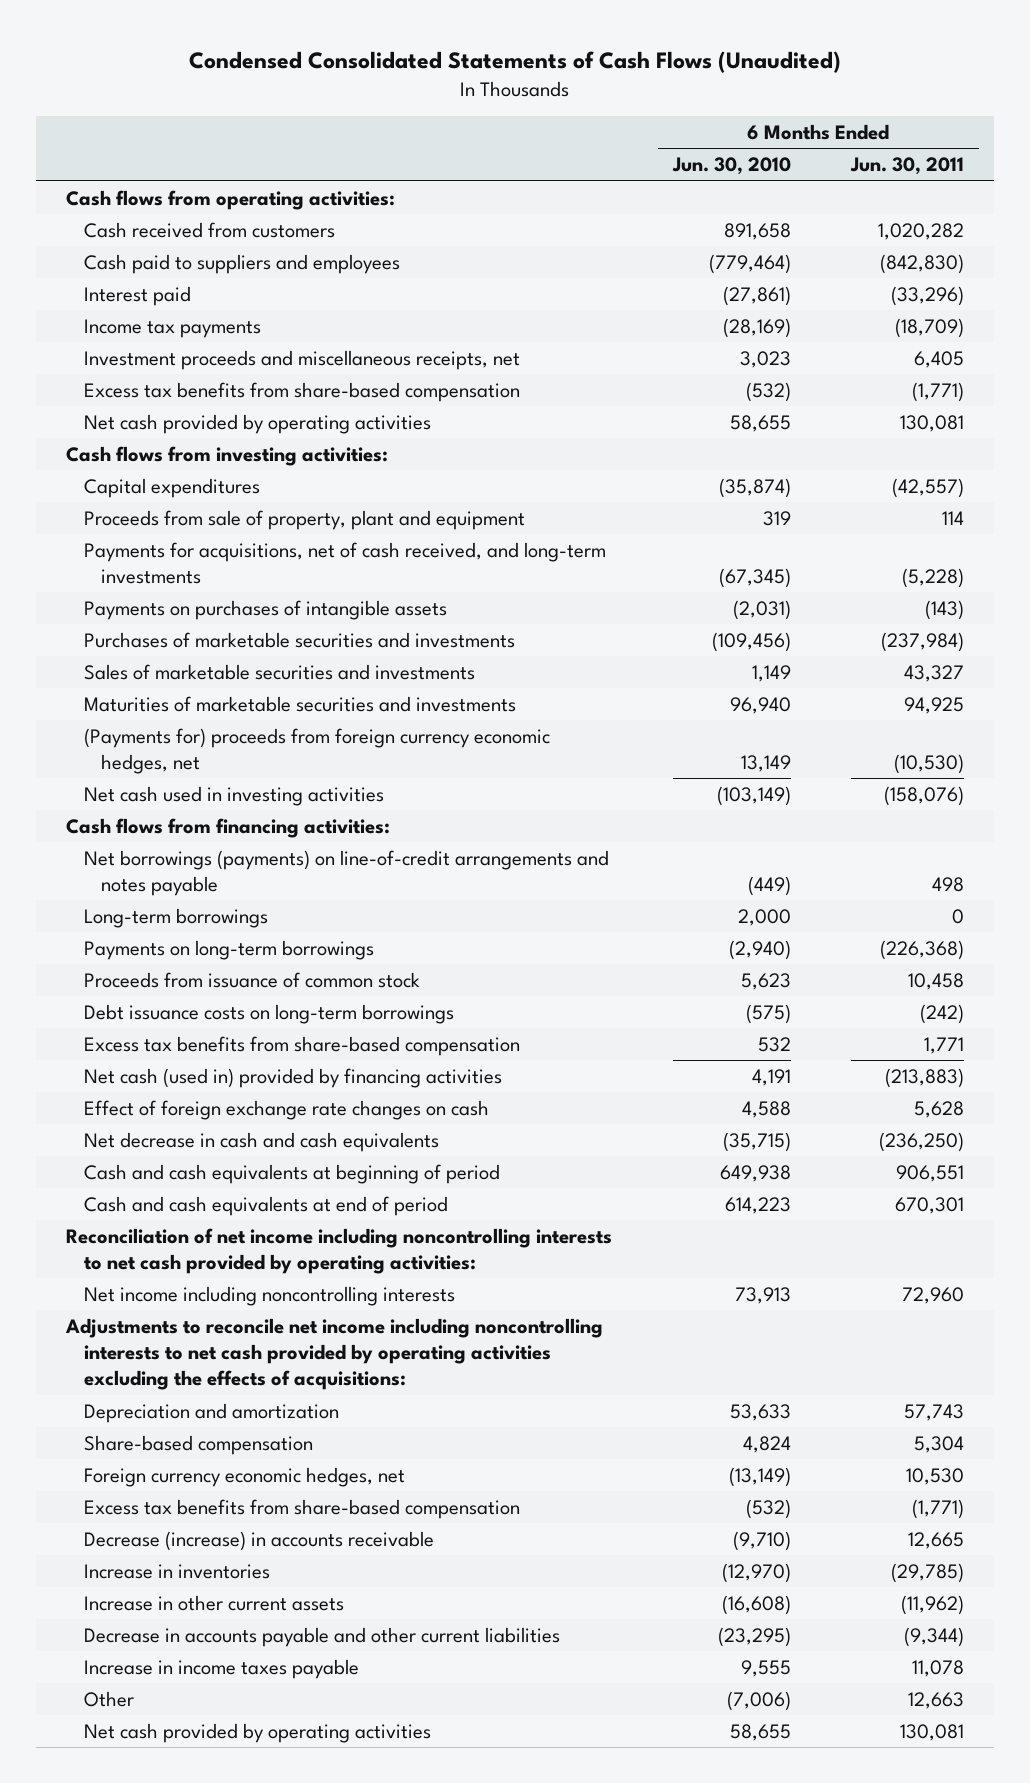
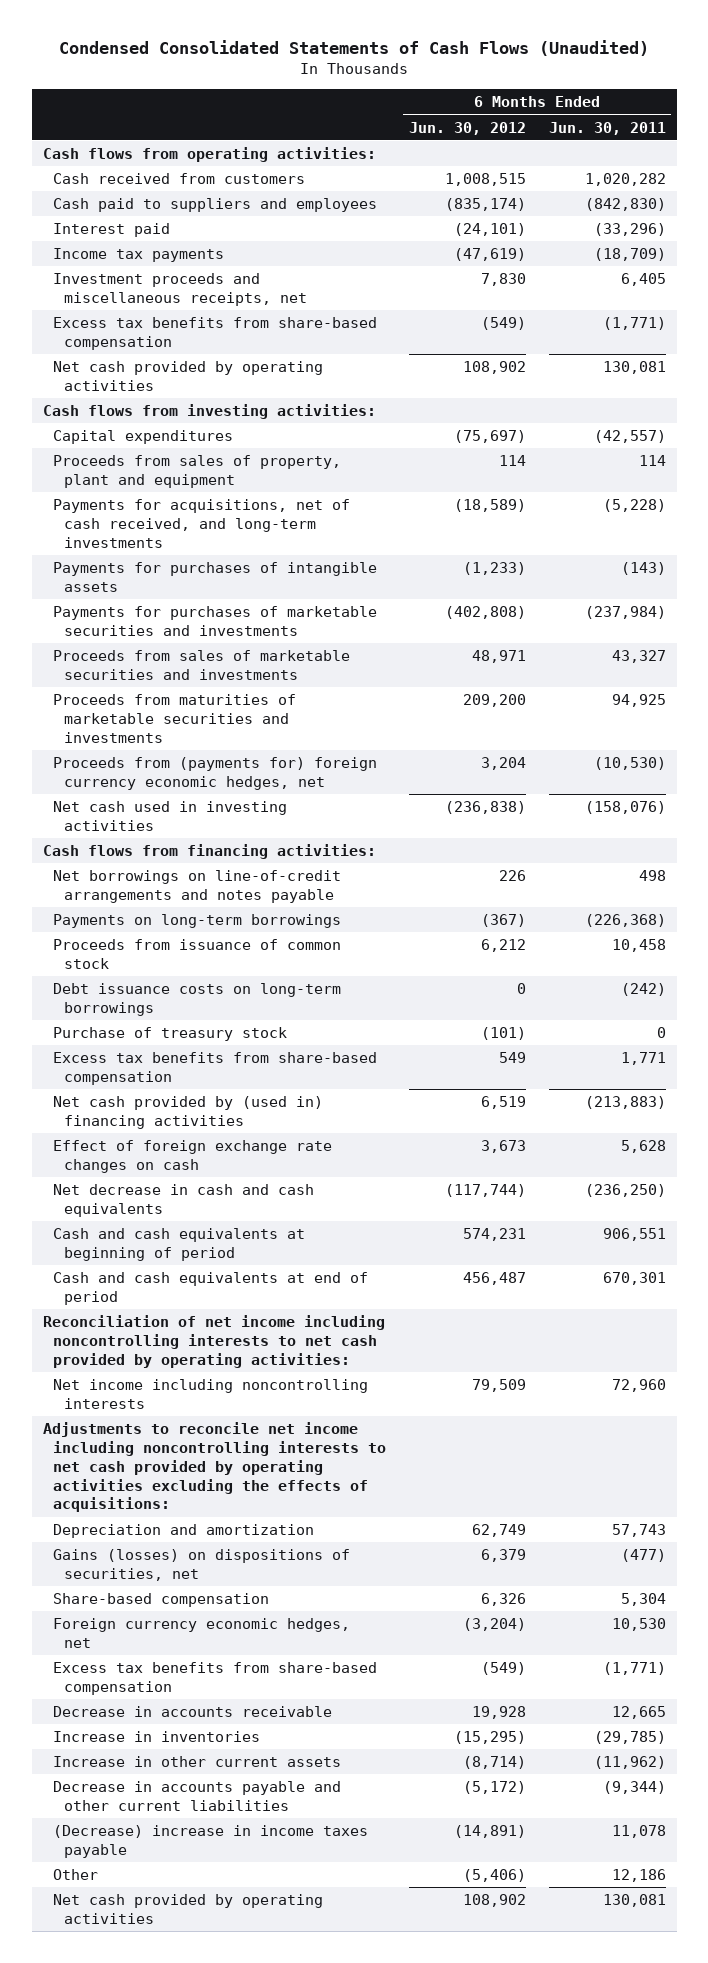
[671,157,791,176] Jun. 30, 2010 -> none
none -> [408,121,526,135] Jun. 30, 2012
[83,509,525,530] Proceeds from sale of property, plant and equipment -> [53,455,342,488] Proceeds from sales of property, plant and equipment
[83,599,447,620] Payments on purchases of intangible assets -> [53,562,378,592] Payments for purchases of intangible assets
[83,631,515,648] Purchases of marketable securities and investments -> [53,606,378,636] Payments for purchases of marketable securities and investments
[83,663,475,680] Sales of marketable securities and investments -> [53,650,351,680] Proceeds from sales of marketable securities and investments
[83,695,516,712] Maturities of marketable securities and investments -> [53,694,297,743] Proceeds from maturities of marketable securities and investments
[83,727,550,775] (Payments for) proceeds from foreign currency economic hedges, net -> [53,757,378,790] Proceeds from (payments for) foreign currency economic hedges, net
[83,907,268,928] Long-term borrowings -> none
[83,849,609,897] Net borrowings (payments) on line-of-credit arrangements and notes payable -> [53,870,342,903] Net borrowings on line-of-credit arrangements and notes payable
none -> [53,1027,288,1042] Purchase of treasury stock
[83,1067,502,1088] Net cash (used in) provided by financing activities -> [53,1096,324,1129] Net cash provided by (used in) financing activities
none -> [53,1549,351,1581] Gains (losses) on dispositions of securities, net
[83,1530,434,1551] Decrease (increase) in accounts receivable -> [53,1706,333,1718] Decrease in accounts receivable
[83,1658,359,1679] Increase in income taxes payable -> [53,1825,369,1858] (Decrease) increase in income taxes payable
[907,1691,964,1709] 12,663 -> [611,1869,666,1883] 12,186

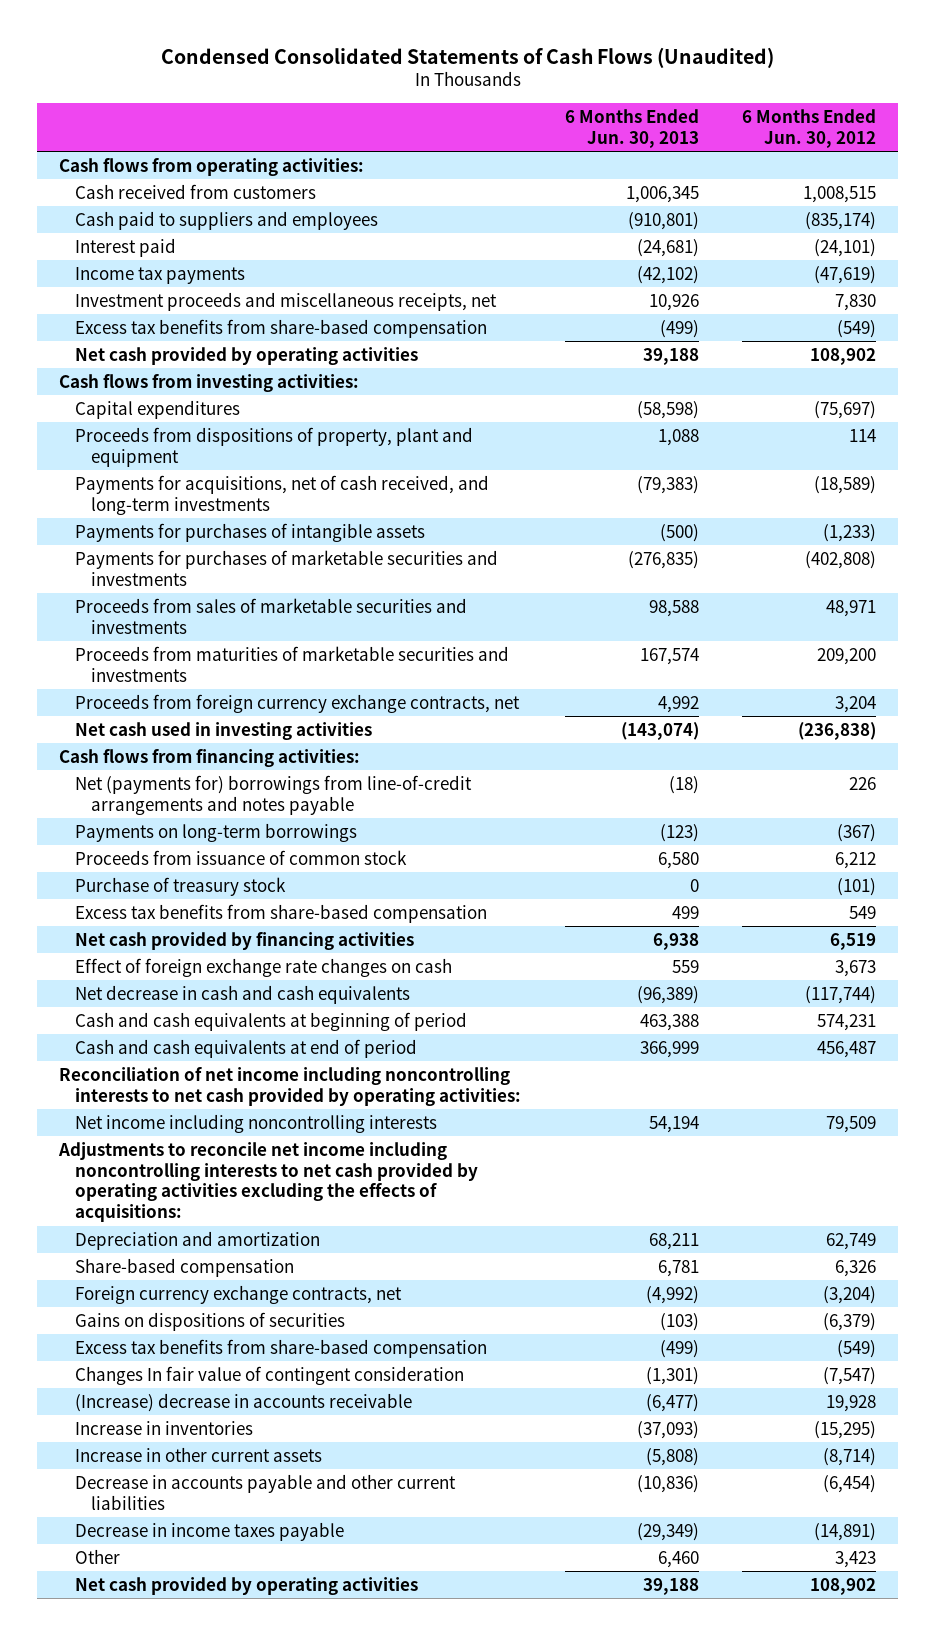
[548,121,666,135] Jun. 30, 2011 -> none
none -> [564,109,699,148] 6 Months Ended Jun. 30, 2013
[53,455,342,488] Proceeds from sales of property, plant and equipment -> [74,426,473,467] Proceeds from dispositions of property, plant and equipment
[53,757,378,790] Proceeds from (payments for) foreign currency economic hedges, net -> [74,693,520,713] Proceeds from foreign currency exchange contracts, net
[53,870,342,903] Net borrowings on line-of-credit arrangements and notes payable -> [74,774,472,815] Net (payments for) borrowings from line-of-credit arrangements and notes payable
[53,983,342,1016] Debt issuance costs on long-term borrowings -> none
[53,1096,324,1129] Net cash provided by (used in) financing activities -> [74,931,414,950] Net cash provided by financing activities
[53,1549,351,1581] Gains (losses) on dispositions of securities, net -> none
[53,1618,351,1648] Foreign currency economic hedges, net -> [74,1284,402,1304] Foreign currency exchange contracts, net
none -> [74,1311,345,1331] Gains on dispositions of securities
none -> [74,1365,464,1385] Changes In fair value of contingent consideration
[53,1706,333,1718] Decrease in accounts receivable -> [74,1392,412,1412] (Increase) decrease in accounts receivable
[462,1781,526,1795] (5,172) -> [823,1474,877,1493] (6,454)
[53,1825,369,1858] (Decrease) increase in income taxes payable -> [74,1521,344,1541] Decrease in income taxes payable
[462,1869,526,1883] (5,406) -> [835,1550,877,1568] 3,423

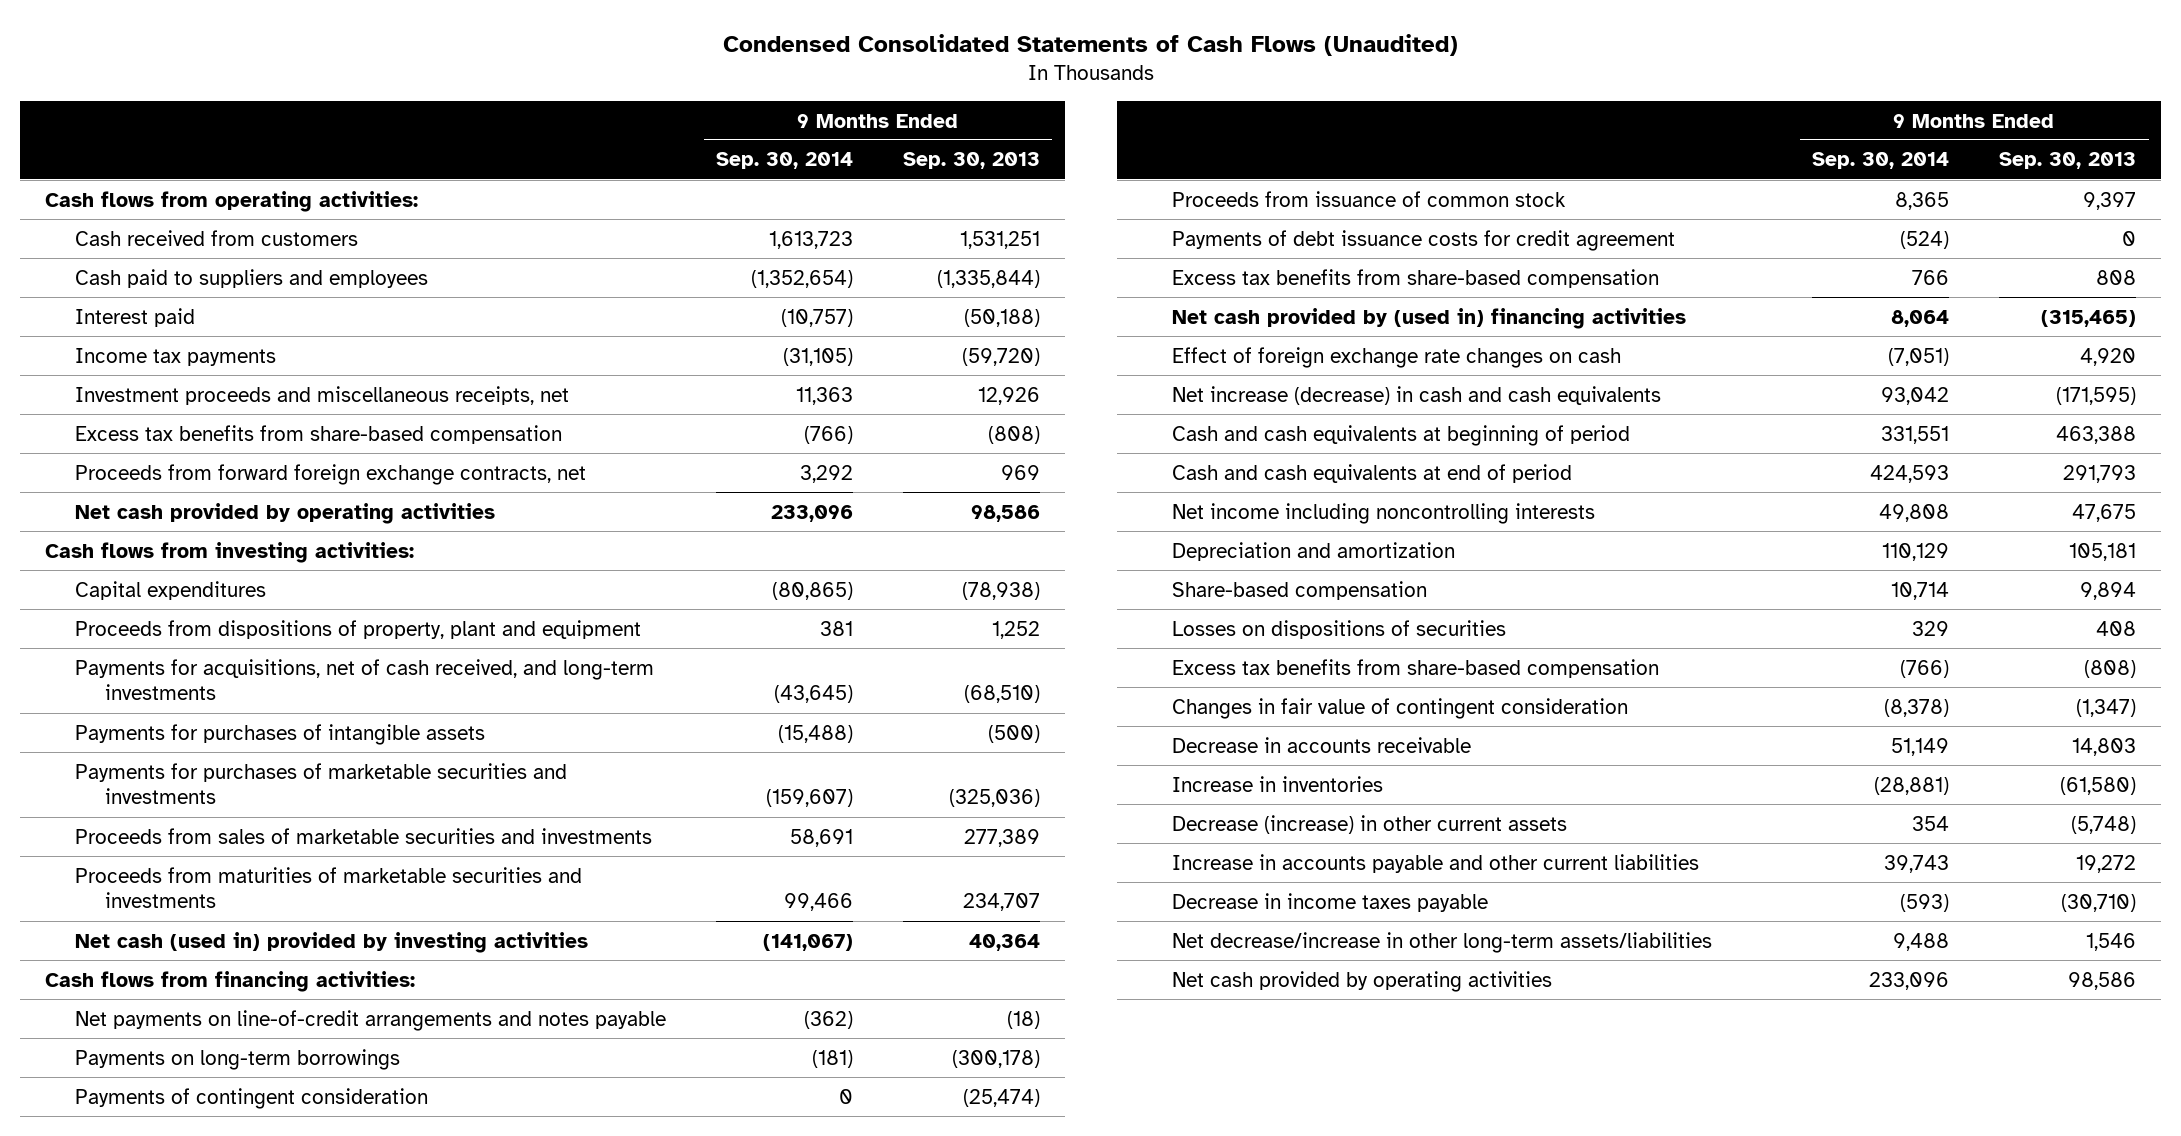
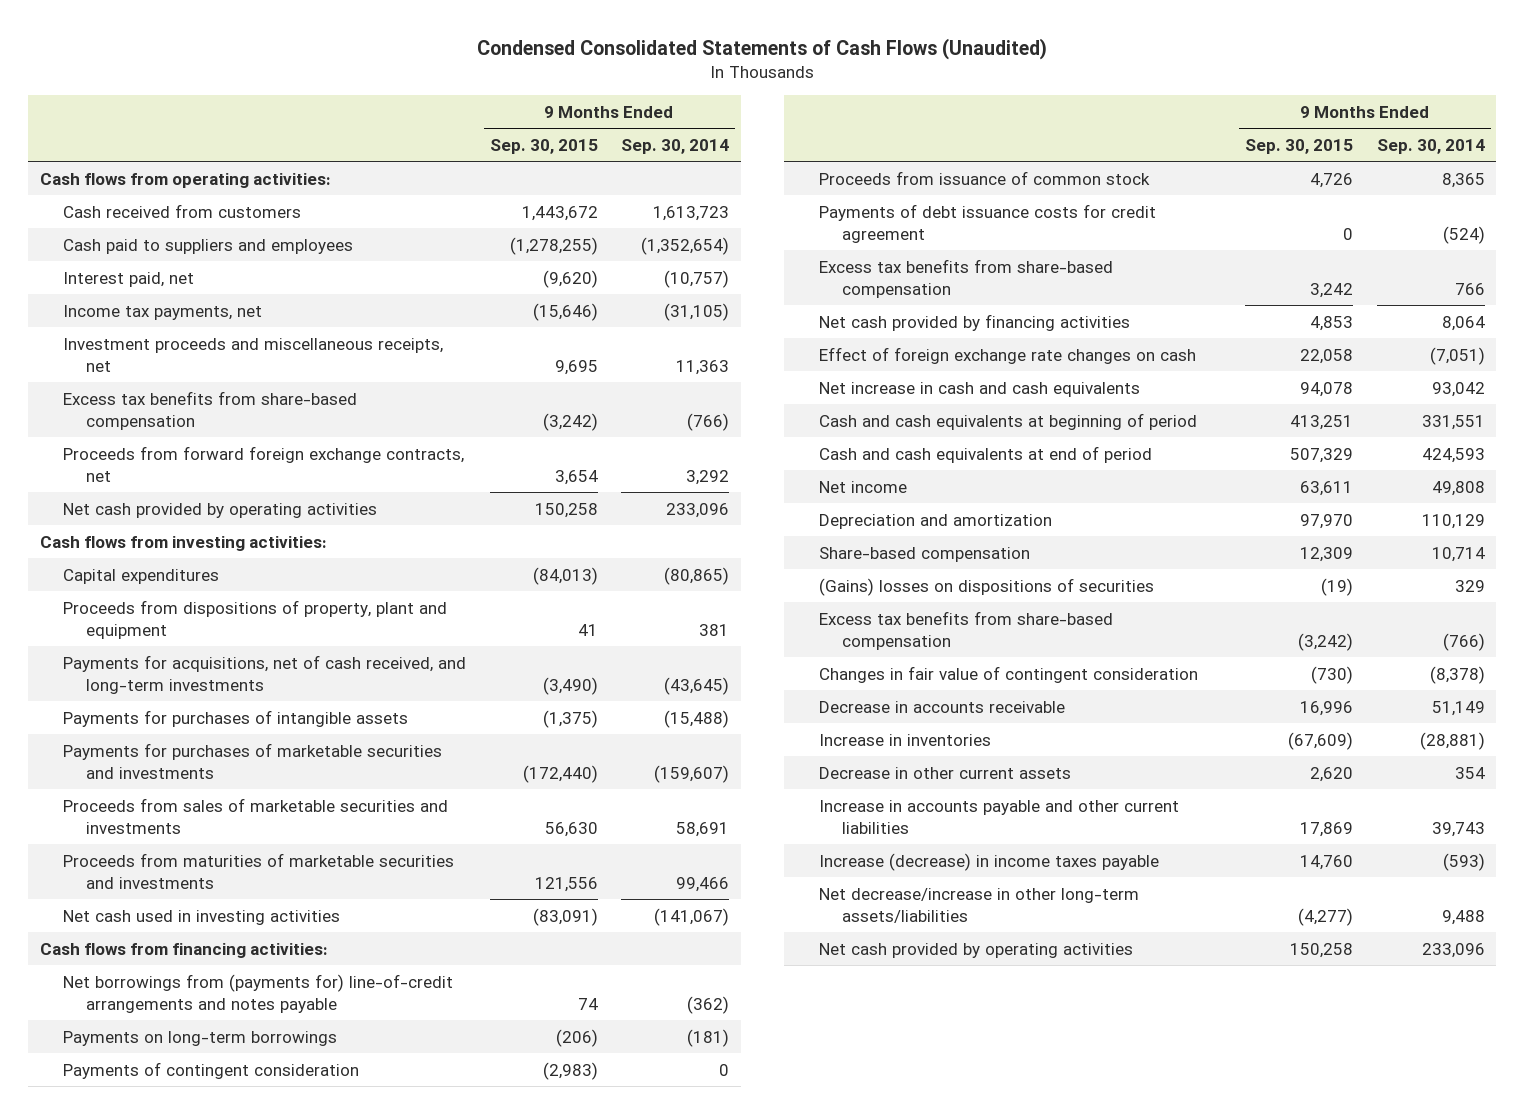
[902,152,1040,170] Sep. 30, 2013 -> none
none -> [489,138,598,154] Sep. 30, 2015
[75,307,196,327] Interest paid -> [63,271,195,287] Interest paid, net
[75,347,277,366] Income tax payments -> [63,304,263,320] Income tax payments, net
[75,931,589,953] Net cash (used in) provided by investing activities -> [63,909,341,925] Net cash used in investing activities
[75,1009,667,1031] Net payments on line-of-credit arrangements and notes payable -> [63,973,454,1013] Net borrowings from (payments for) line-of-credit arrangements and notes payable
[1171,307,1686,329] Net cash provided by (used in) financing activities -> [818,313,1130,331] Net cash provided by financing activities
[1171,385,1661,405] Net increase (decrease) in cash and cash equivalents -> [818,381,1140,397] Net increase in cash and cash equivalents
[1171,502,1595,524] Net income including noncontrolling interests -> [818,480,907,493] Net income
[1171,619,1506,639] Losses on dispositions of securities -> [818,577,1154,596] (Gains) losses on dispositions of securities
[1171,814,1567,834] Decrease (increase) in other current assets -> [818,766,1071,779] Decrease in other current assets
[1171,892,1488,912] Decrease in income taxes payable -> [818,852,1159,871] Increase (decrease) in income taxes payable

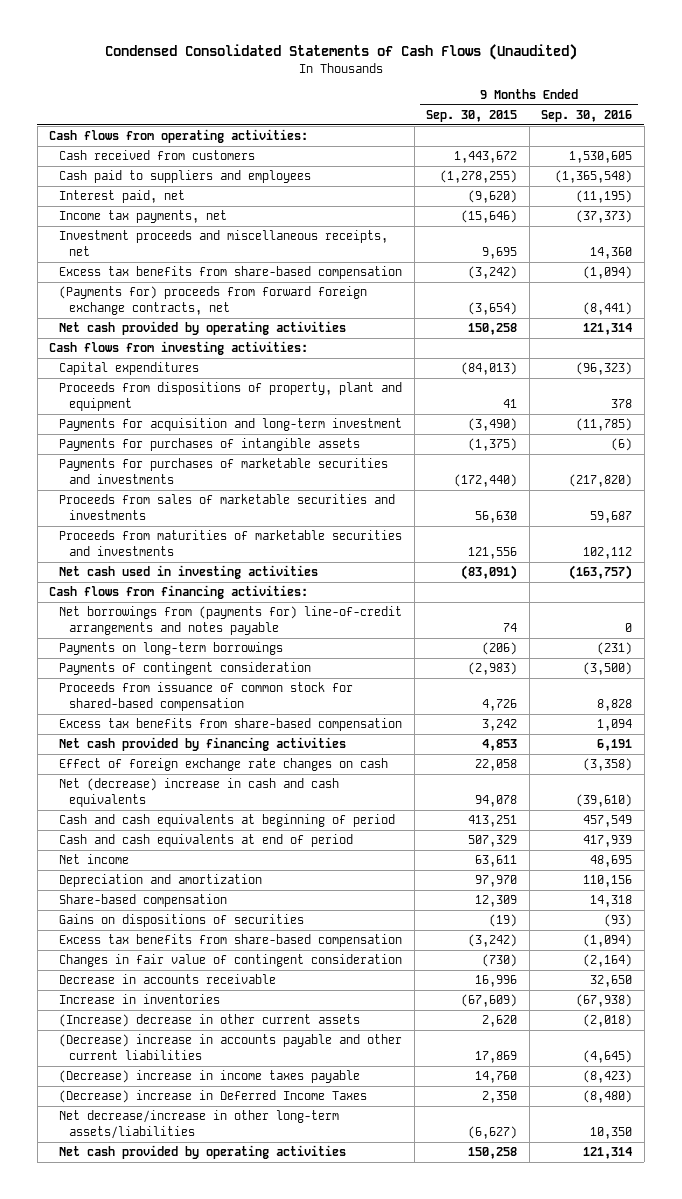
[621,138,730,154] Sep. 30, 2014 -> none
none -> [541,110,633,123] Sep. 30, 2016
[63,445,465,482] Proceeds from forward foreign exchange contracts, net -> [59,286,368,315] (Payments for) proceeds from forward foreign exchange contracts, net
[554,469,598,485] 3,654 -> [468,301,518,315] (3,654)
[63,654,467,694] Payments for acquisitions, net of cash received, and long-term investments -> [59,418,403,432] Payments for acquisition and long-term investment
[818,203,1156,243] Payments of debt issuance costs for credit agreement -> none
[818,170,1150,185] Proceeds from issuance of common stock -> [59,682,354,711] Proceeds from issuance of common stock for shared-based compensation
[818,381,1140,397] Net increase in cash and cash equivalents -> [59,778,340,807] Net (decrease) increase in cash and cash equivalents
[818,577,1154,596] (Gains) losses on dispositions of securities -> [59,914,305,928] Gains on dispositions of securities
[818,766,1071,779] Decrease in other current assets -> [59,1014,361,1028] (Increase) decrease in other current assets
[818,799,1179,834] Increase in accounts payable and other current liabilities -> [59,1034,403,1060] (Decrease) increase in accounts payable and other current liabilities
[818,852,1159,871] Increase (decrease) in income taxes payable -> [59,1070,361,1084] (Decrease) increase in income taxes payable
none -> [59,1090,368,1104] (Decrease) increase in Deferred Income Taxes
[1298,907,1354,926] (4,277) -> [468,1125,518,1139] (6,627)

